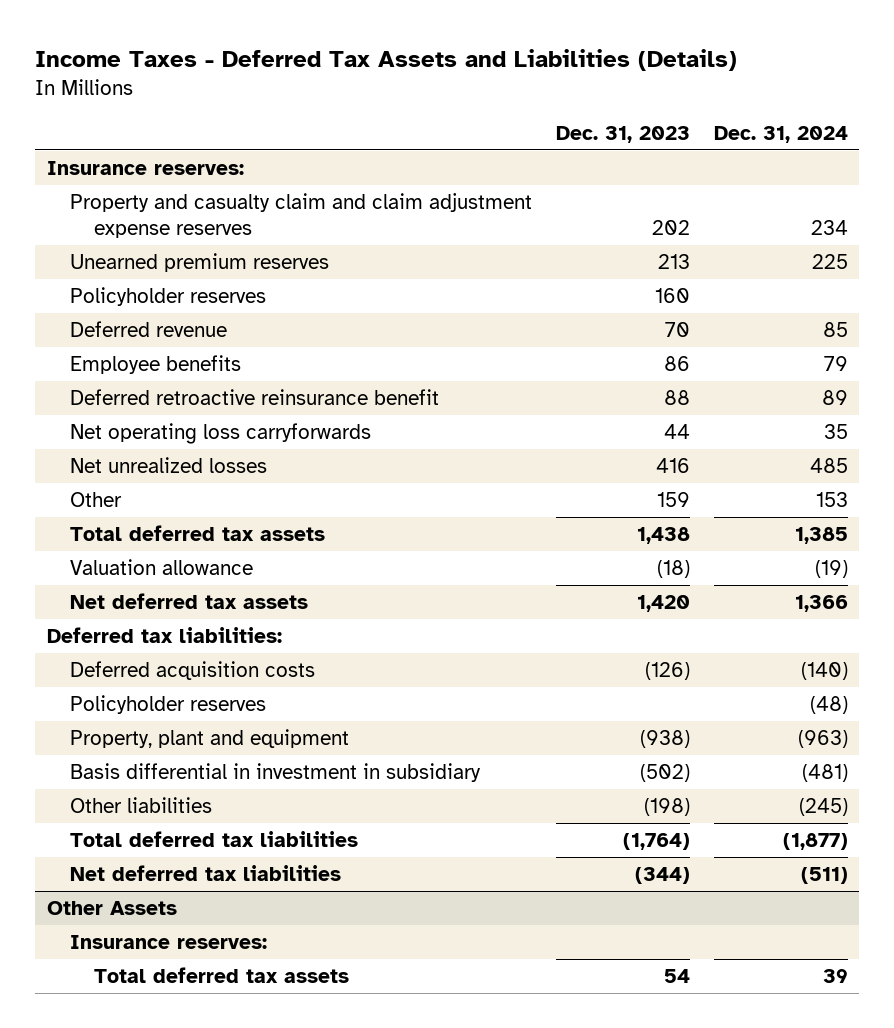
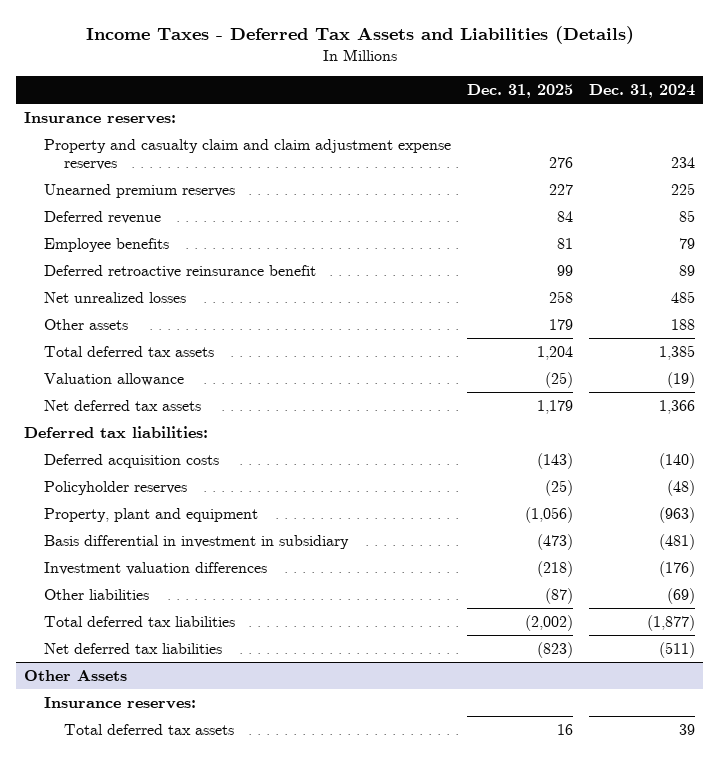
[555,125,690,143] Dec. 31, 2023 -> none
none -> [467,84,574,99] Dec. 31, 2025
[70,287,267,307] Policyholder reserves -> none
[70,423,372,445] Net operating loss carryforwards -> none
[70,492,123,508] Other -> [44,318,129,330] Other assets
[815,492,848,508] 153 -> [671,318,696,330] 188
none -> [44,561,268,575] Investment valuation differences
[798,798,848,817] (245) -> [667,587,696,604] (69)

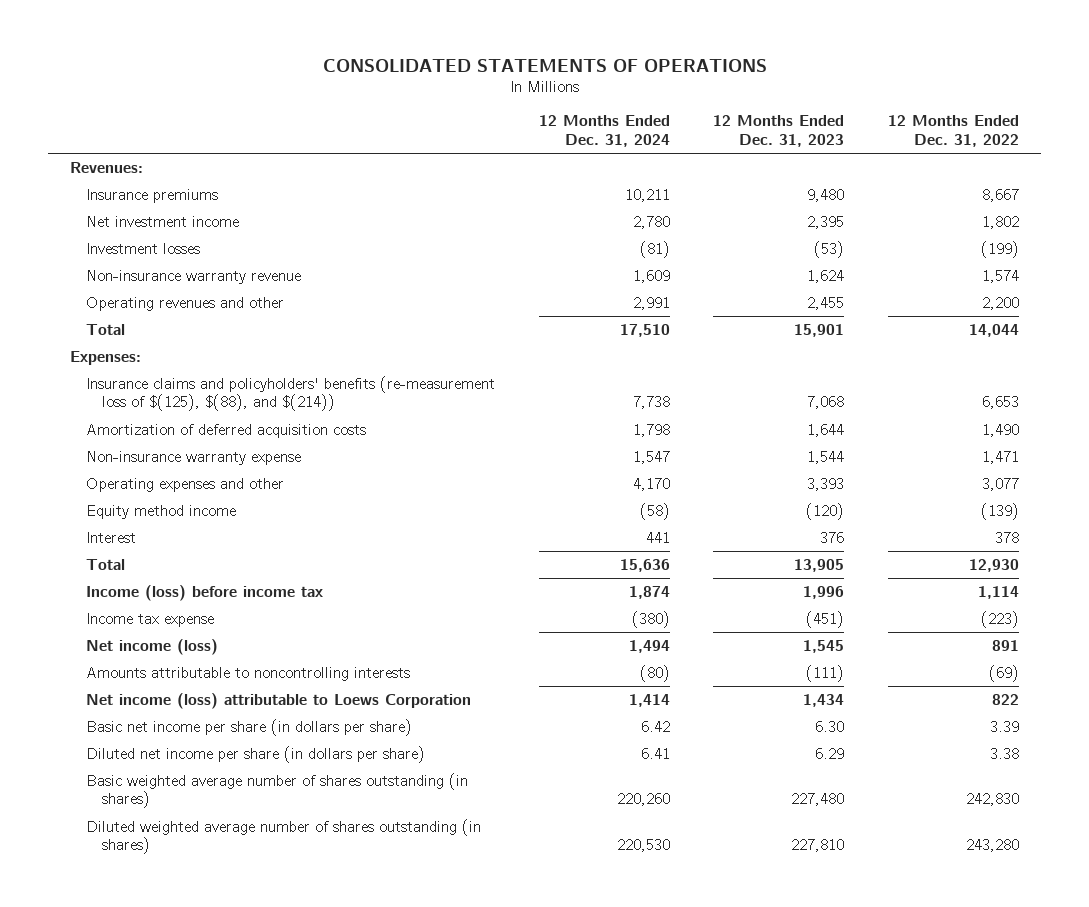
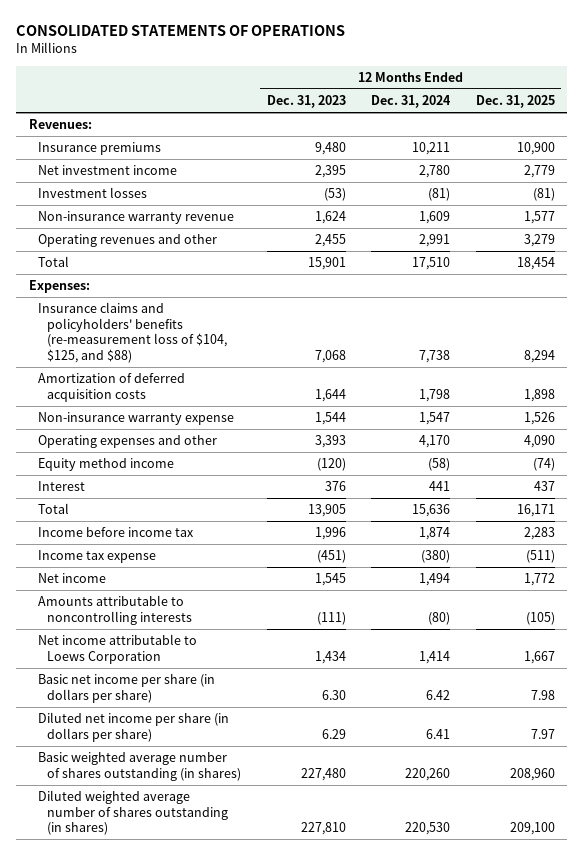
[888,115,1020,147] 12 Months Ended Dec. 31, 2022 -> none
none -> [475,95,555,109] Dec. 31, 2025
[85,375,495,412] Insurance claims and policyholders' benefits (re-measurement loss of $(125), $(88), and $(214)) -> [38,302,228,363] Insurance claims and policyholders' benefits (re-measurement loss of $104, $125, and $88)
[85,584,323,601] Income (loss) before income tax -> [38,527,195,538] Income before income tax
[85,638,218,655] Net income (loss) -> [38,573,107,584] Net income
[85,692,471,709] Net income (loss) attributable to Loews Corporation -> [38,634,198,664] Net income attributable to Loews Corporation

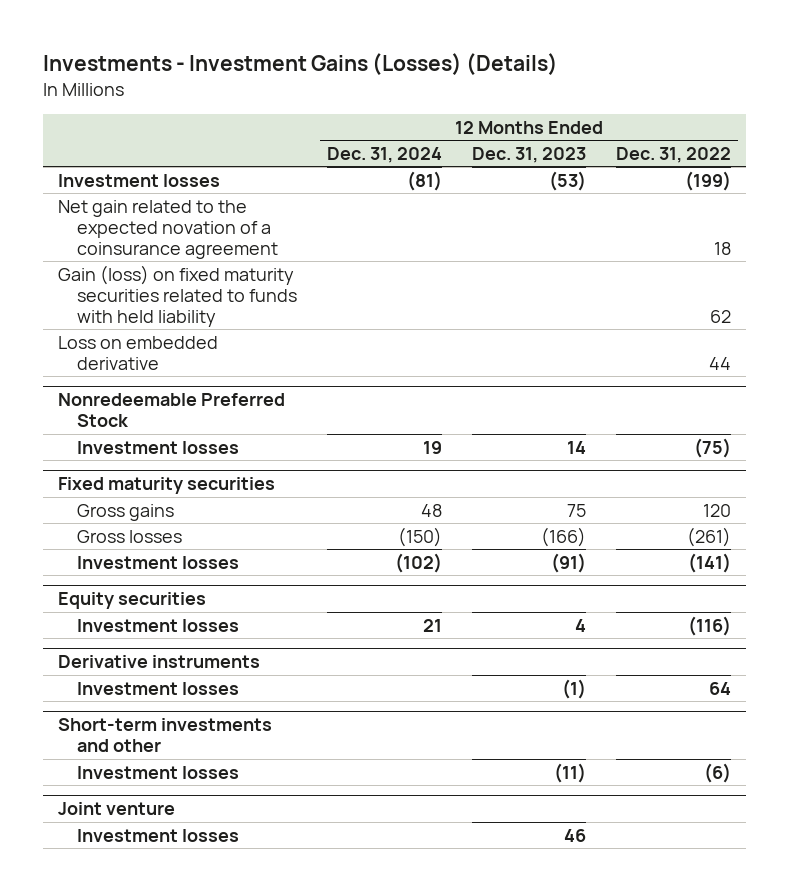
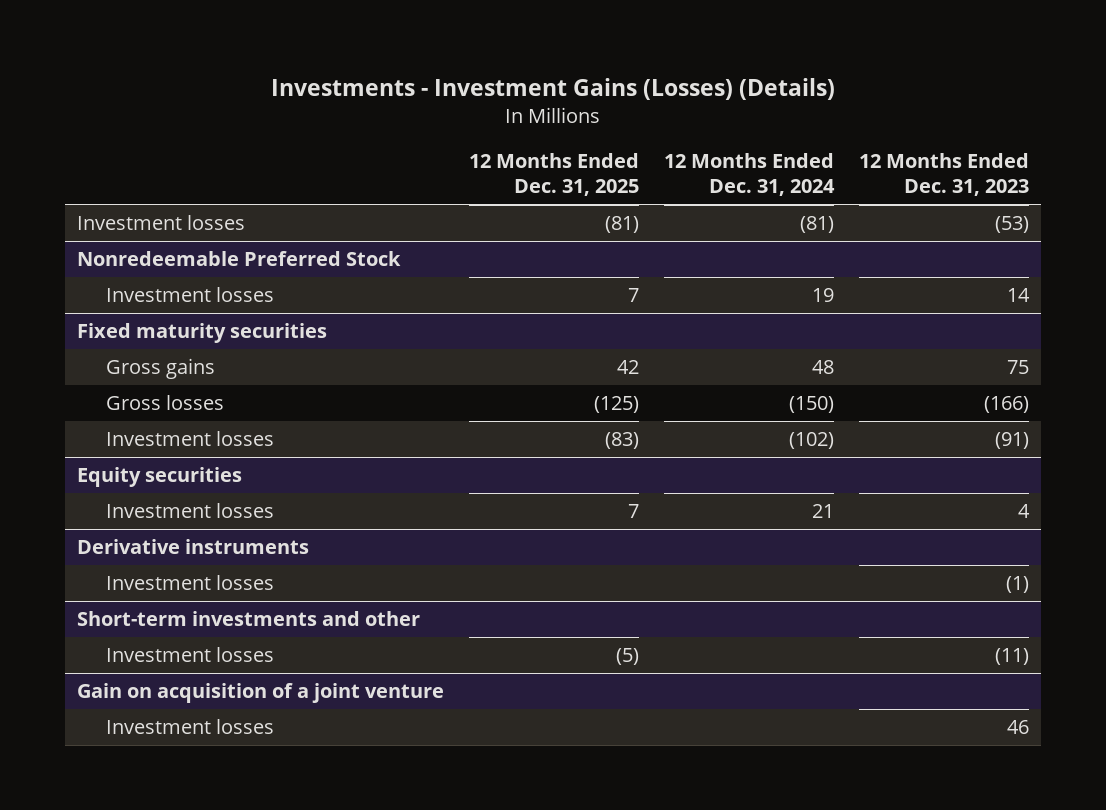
[615,147,731,164] Dec. 31, 2022 -> none
none -> [469,153,640,197] 12 Months Ended Dec. 31, 2025
[58,199,279,260] Net gain related to the expected novation of a coinsurance agreement -> none
[58,264,298,328] Gain (loss) on fixed maturity securities related to funds with held liability -> none
[58,335,219,370] Loss on embedded derivative -> none
[58,802,176,816] Joint venture -> [77,683,445,704] Gain on acquisition of a joint venture

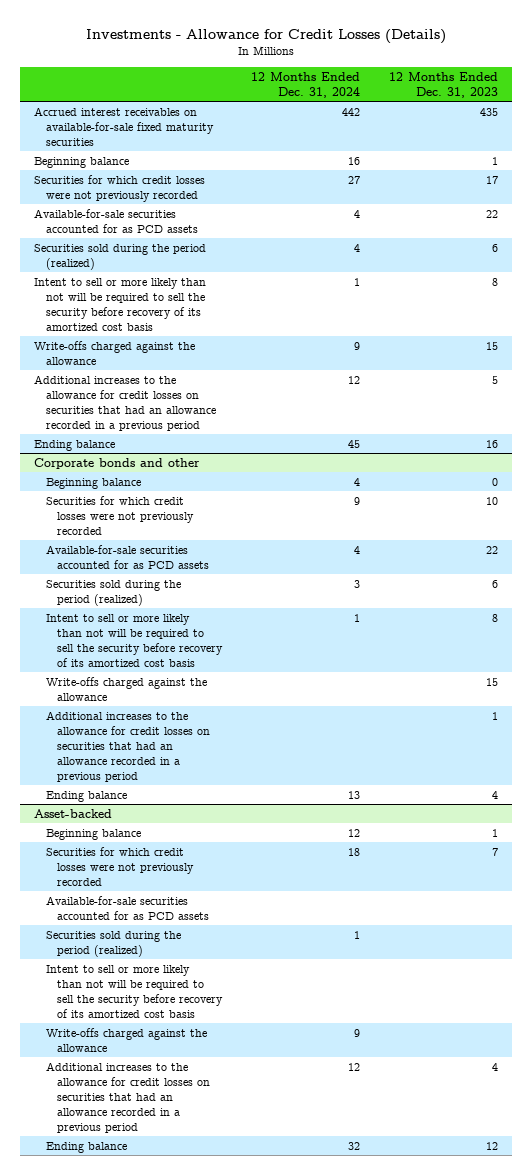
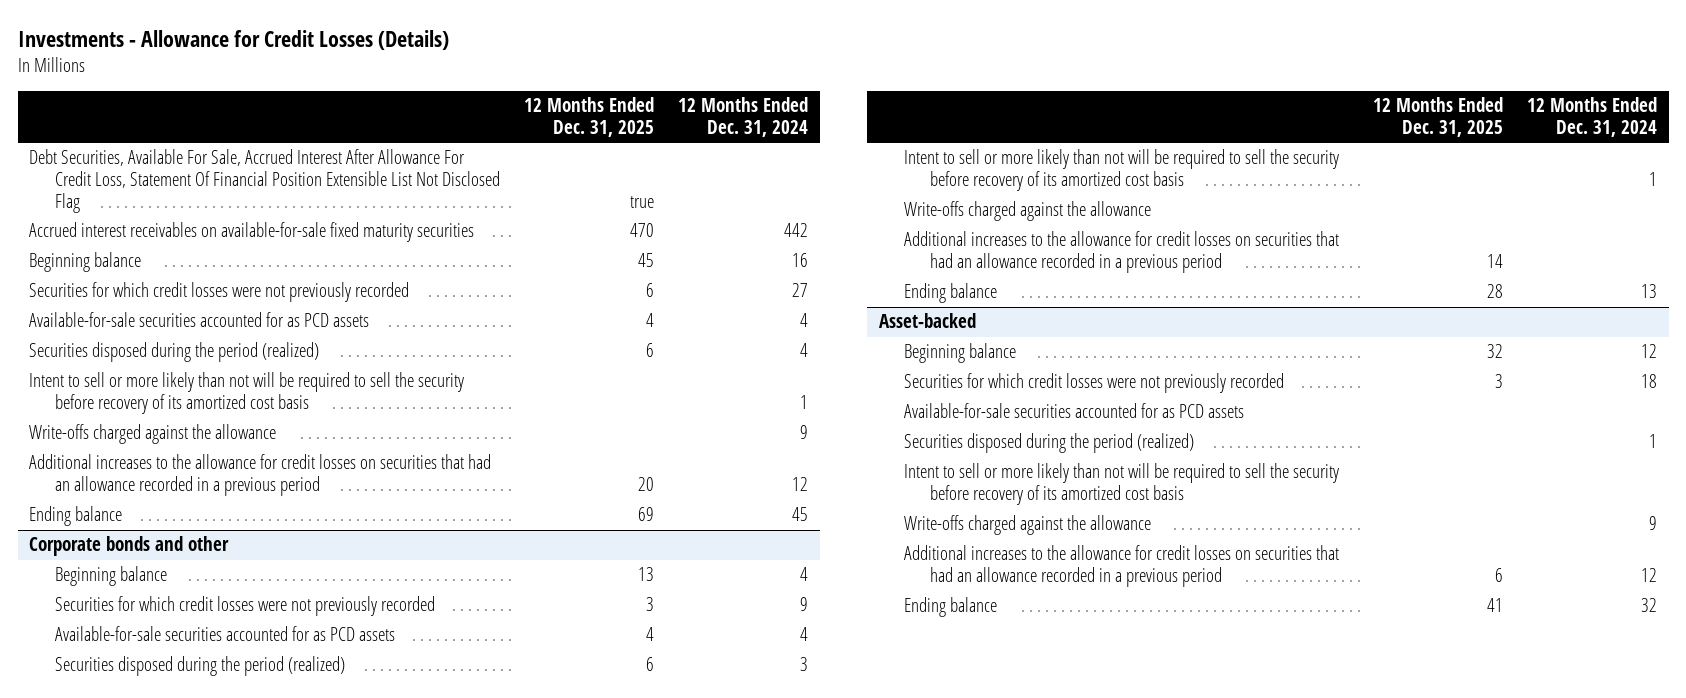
[388,71,498,99] 12 Months Ended Dec. 31, 2023 -> none
none -> [523,97,654,138] 12 Months Ended Dec. 31, 2025
none -> [29,149,501,214] Debt Securities, Available For Sale, Accrued Interest After Allowance For Credit Loss, Statement Of Financial Position Extensible List Not Disclosed Flag
[34,243,207,270] Securities sold during the period (realized) -> [29,342,320,363] Securities disposed during the period (realized)
[45,579,181,606] Securities sold during the period (realized) -> [55,656,346,677] Securities disposed during the period (realized)
[45,930,181,957] Securities sold during the period (realized) -> [904,433,1195,454] Securities disposed during the period (realized)

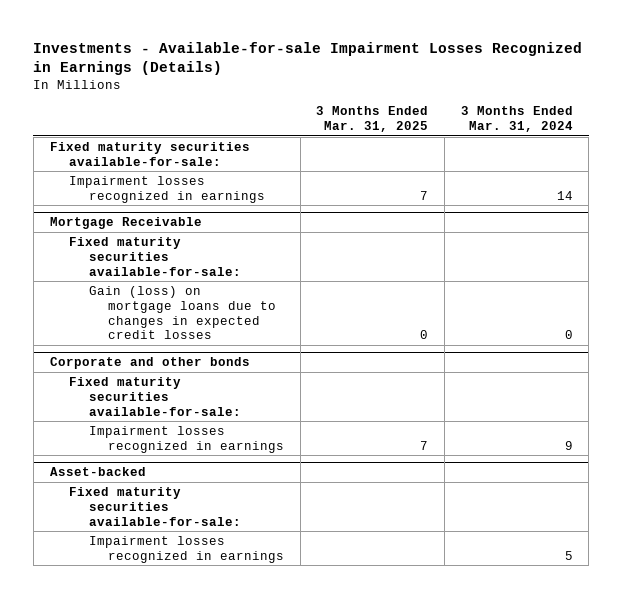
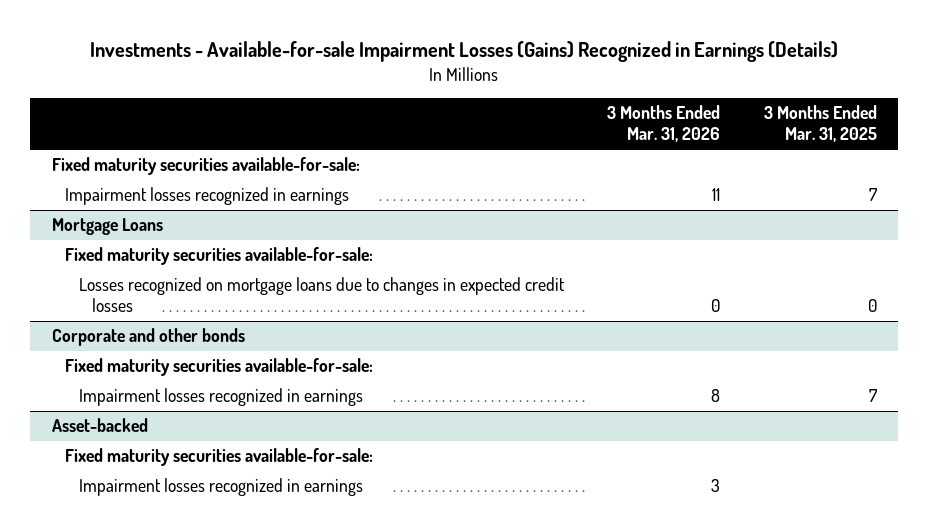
[33,41,583,76] Investments - Available-for-sale Impairment Losses Recognized in Earnings (Details) -> [90,41,839,63] Investments - Available-for-sale Impairment Losses (Gains) Recognized in Earnings (Details)
[460,106,573,133] 3 Months Ended Mar. 31, 2024 -> none
none -> [607,105,721,143] 3 Months Ended Mar. 31, 2026
[49,217,202,230] Mortgage Receivable -> [52,218,164,236] Mortgage Loans
[88,285,277,340] Gain (loss) on mortgage loans due to changes in expected credit losses -> [78,277,565,313] Losses recognized on mortgage loans due to changes in expected credit losses

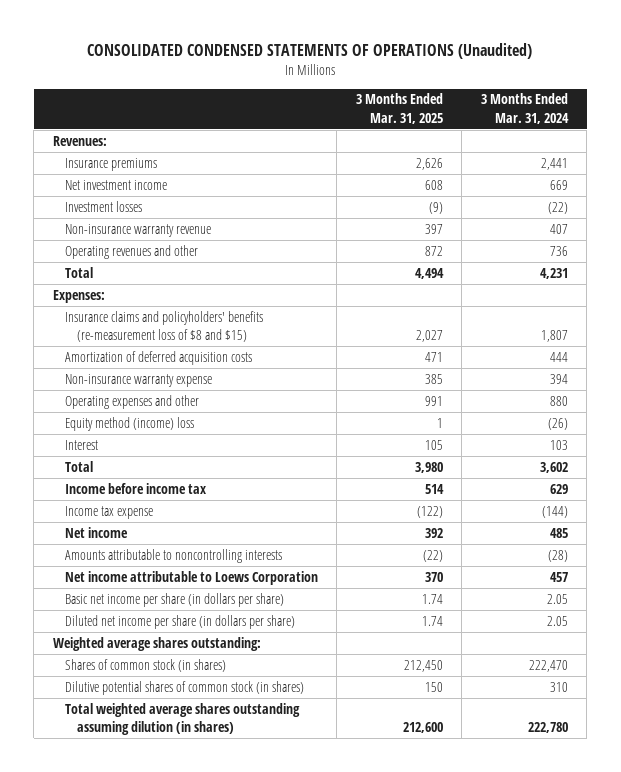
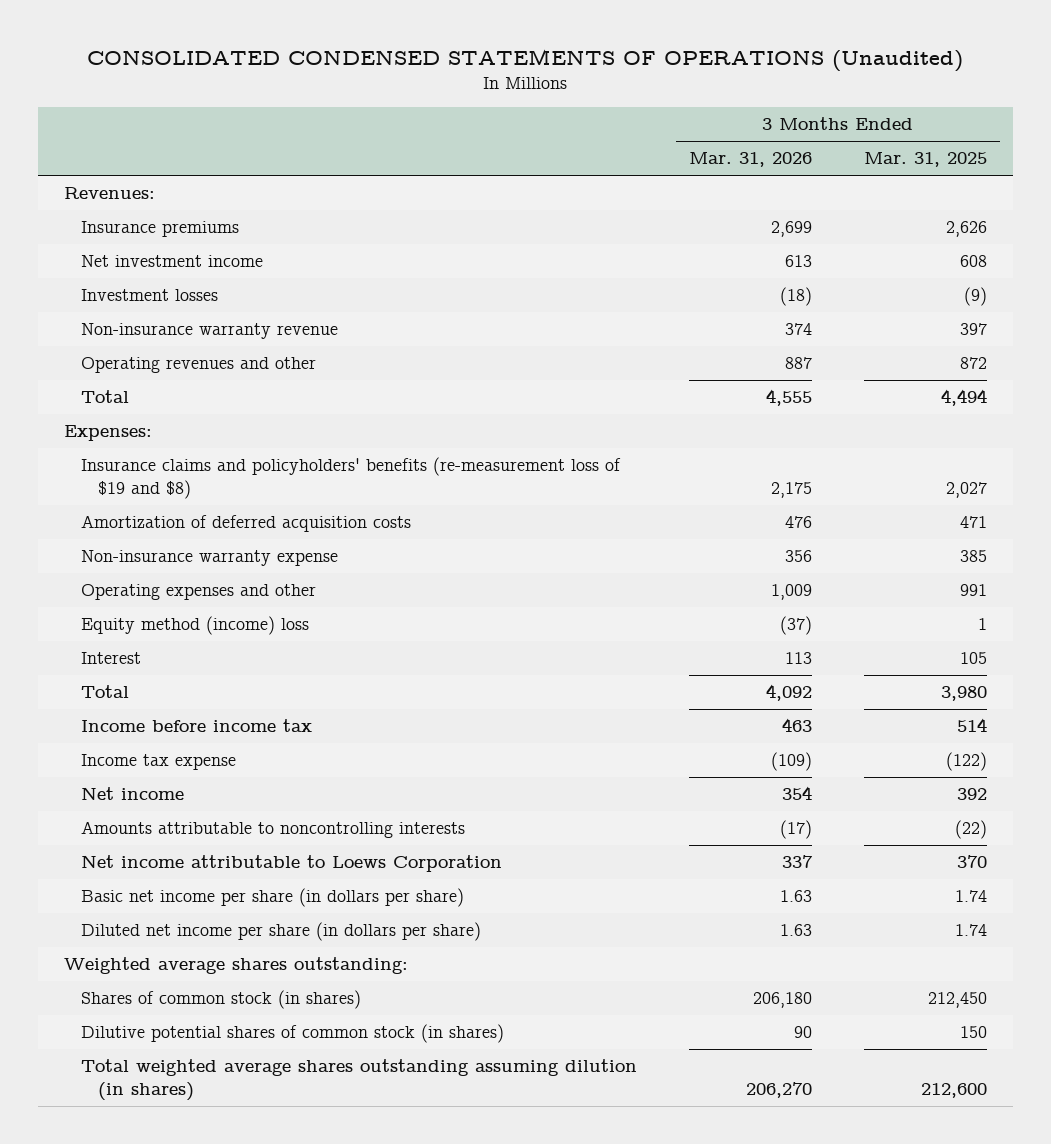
[480,93,569,124] 3 Months Ended Mar. 31, 2024 -> none
none -> [688,152,812,168] Mar. 31, 2026
[65,310,264,343] Insurance claims and policyholders' benefits (re-measurement loss of $8 and $15) -> [80,457,621,499] Insurance claims and policyholders' benefits (re-measurement loss of $19 and $8)

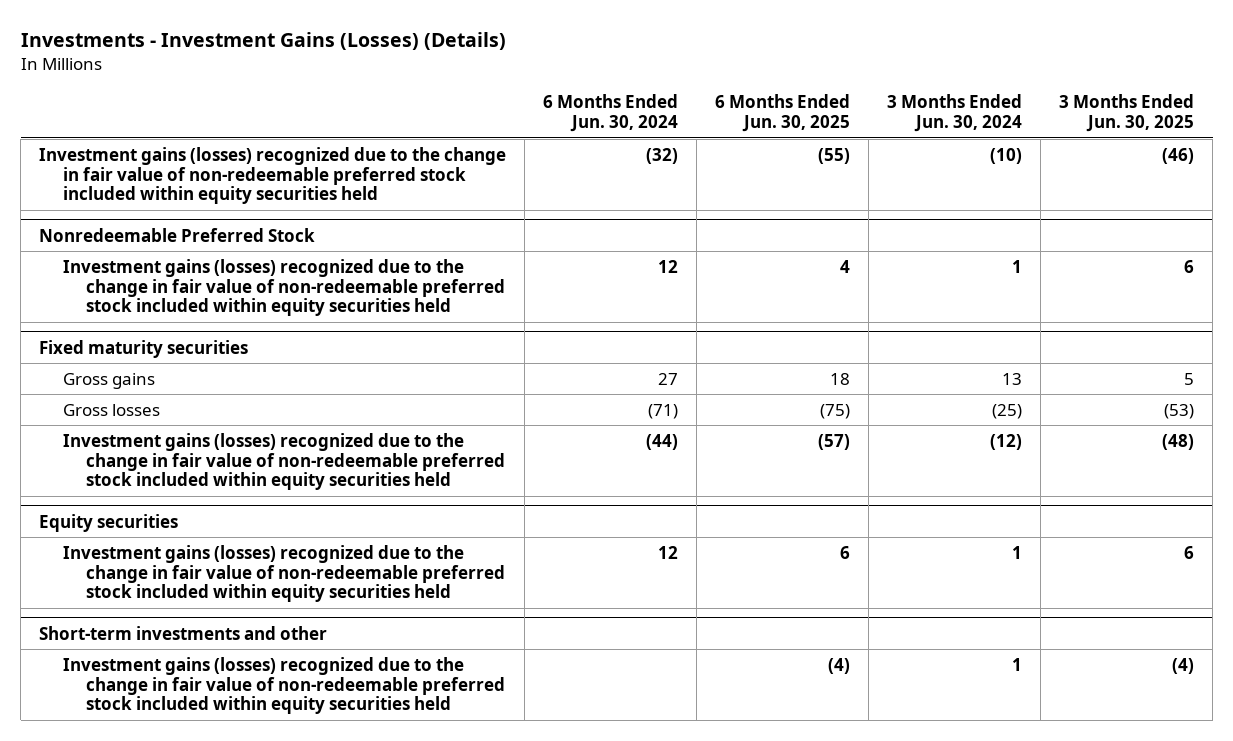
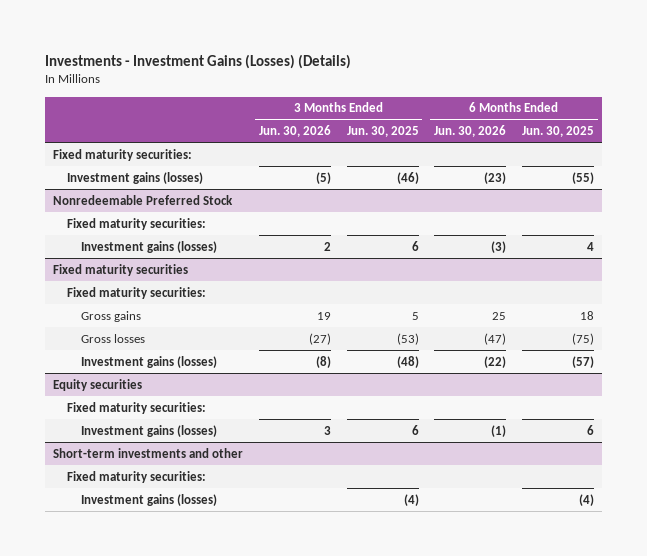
[543,94,679,133] 6 Months Ended Jun. 30, 2024 -> none
[887,94,1023,133] 3 Months Ended Jun. 30, 2024 -> none
none -> [258,125,331,138] Jun. 30, 2026
none -> [434,125,507,138] Jun. 30, 2026
none -> [53,148,193,161] Fixed maturity securities:
[39,146,507,205] Investment gains (losses) recognized due to the change in fair value of non-redeemable preferred stock included within equity securities held -> [66,171,203,184] Investment gains (losses)
none -> [66,217,206,230] Fixed maturity securities:
[62,258,506,317] Investment gains (losses) recognized due to the change in fair value of non-redeemable preferred stock included within equity securities held -> [80,240,217,253] Investment gains (losses)
none -> [66,286,206,299] Fixed maturity securities:
[62,432,506,491] Investment gains (losses) recognized due to the change in fair value of non-redeemable preferred stock included within equity securities held -> [80,355,217,368] Investment gains (losses)
none -> [66,401,206,414] Fixed maturity securities:
[62,544,506,603] Investment gains (losses) recognized due to the change in fair value of non-redeemable preferred stock included within equity securities held -> [80,424,217,437] Investment gains (losses)
none -> [66,470,206,483] Fixed maturity securities:
[62,656,506,715] Investment gains (losses) recognized due to the change in fair value of non-redeemable preferred stock included within equity securities held -> [80,493,217,506] Investment gains (losses)

